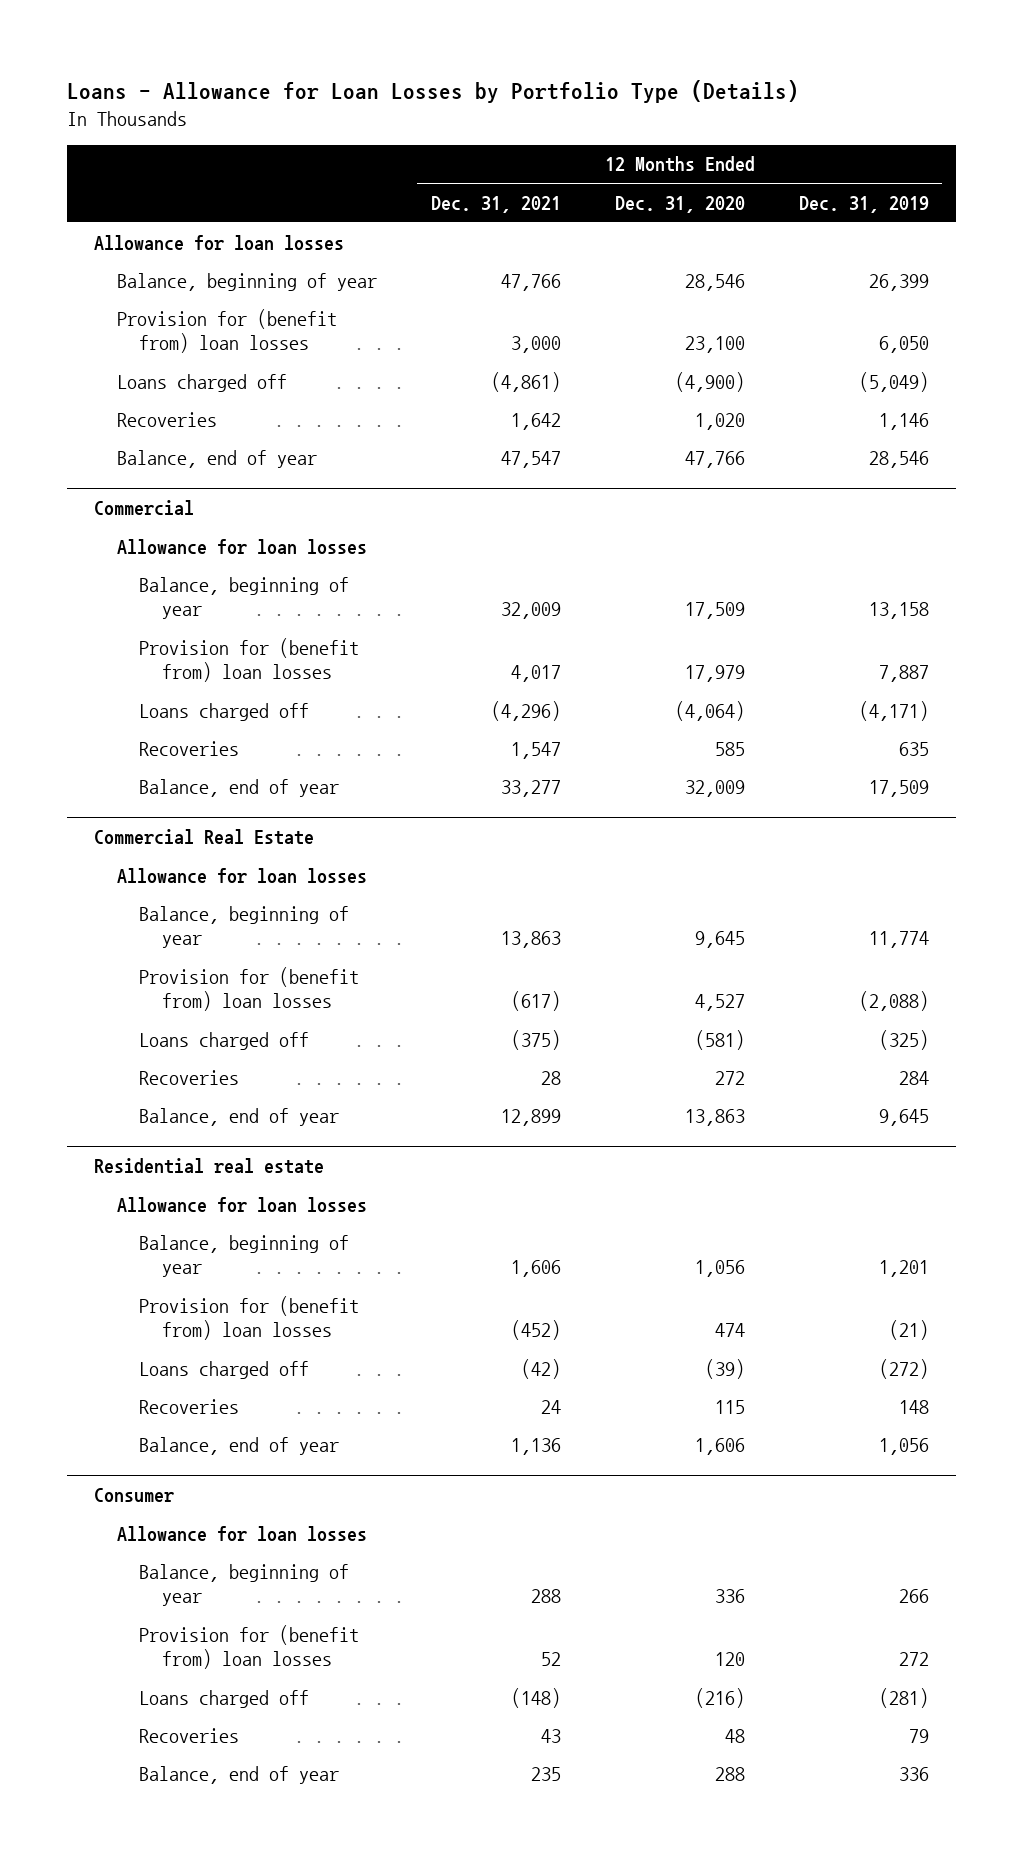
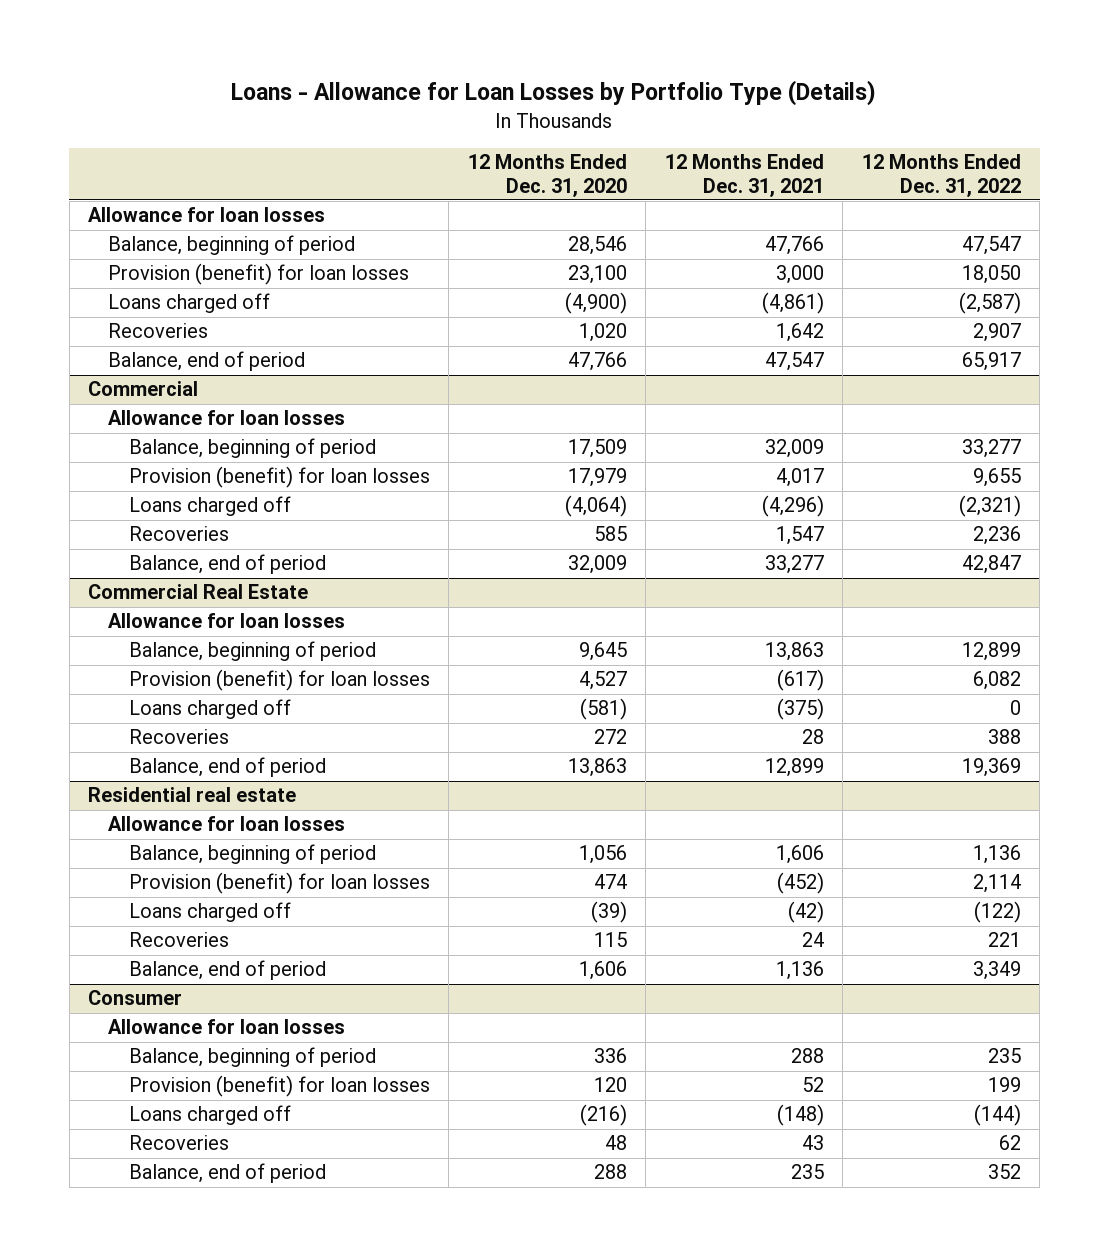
[798,195,929,213] Dec. 31, 2019 -> none
none -> [861,154,1021,197] 12 Months Ended Dec. 31, 2022
[116,272,377,291] Balance, beginning of year -> [108,235,356,256] Balance, beginning of period
[116,308,337,353] Provision for (benefit from) loan losses -> [108,263,410,286] Provision (benefit) for loan losses
[116,449,317,468] Balance, end of year -> [108,351,306,372] Balance, end of period
[139,576,350,619] Balance, beginning of year -> [128,438,376,459] Balance, beginning of period
[139,637,360,682] Provision for (benefit from) loan losses -> [128,466,430,489] Provision (benefit) for loan losses
[139,778,340,797] Balance, end of year -> [128,554,326,575] Balance, end of period
[139,905,350,948] Balance, beginning of year -> [128,641,376,662] Balance, beginning of period
[139,966,360,1011] Provision for (benefit from) loan losses -> [128,669,430,692] Provision (benefit) for loan losses
[139,1107,340,1126] Balance, end of year -> [128,757,326,778] Balance, end of period
[139,1234,350,1277] Balance, beginning of year -> [128,844,376,865] Balance, beginning of period
[139,1295,360,1340] Provision for (benefit from) loan losses -> [128,872,430,895] Provision (benefit) for loan losses
[139,1436,340,1455] Balance, end of year -> [128,960,326,981] Balance, end of period
[139,1563,350,1606] Balance, beginning of year -> [128,1047,376,1068] Balance, beginning of period
[139,1624,360,1669] Provision for (benefit from) loan losses -> [128,1075,430,1098] Provision (benefit) for loan losses
[139,1765,340,1784] Balance, end of year -> [128,1163,326,1184] Balance, end of period

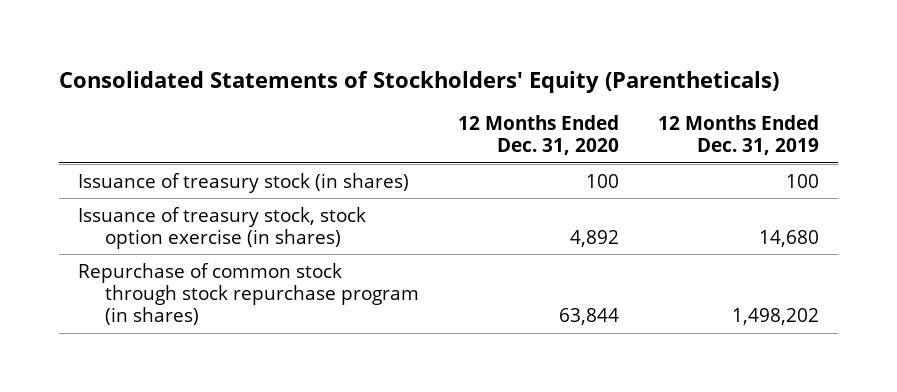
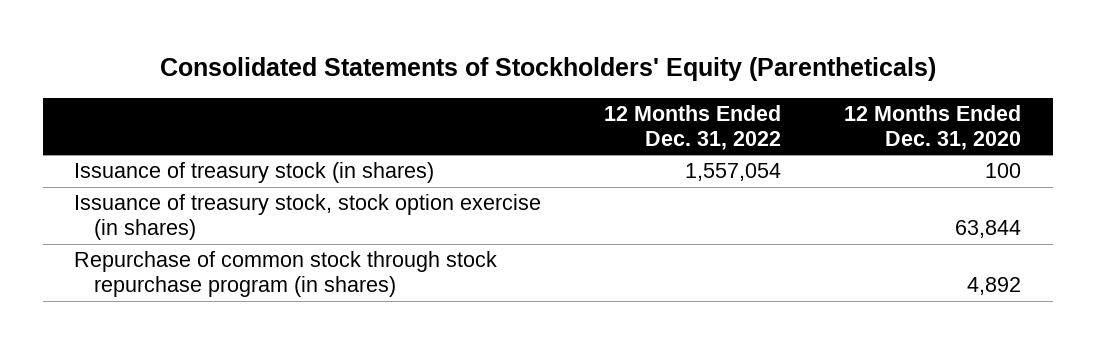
[657,114,819,156] 12 Months Ended Dec. 31, 2019 -> none
none -> [604,104,782,150] 12 Months Ended Dec. 31, 2022
[570,229,620,247] 4,892 -> [955,220,1022,239] 63,844
[559,308,620,326] 63,844 -> [967,277,1022,296] 4,892

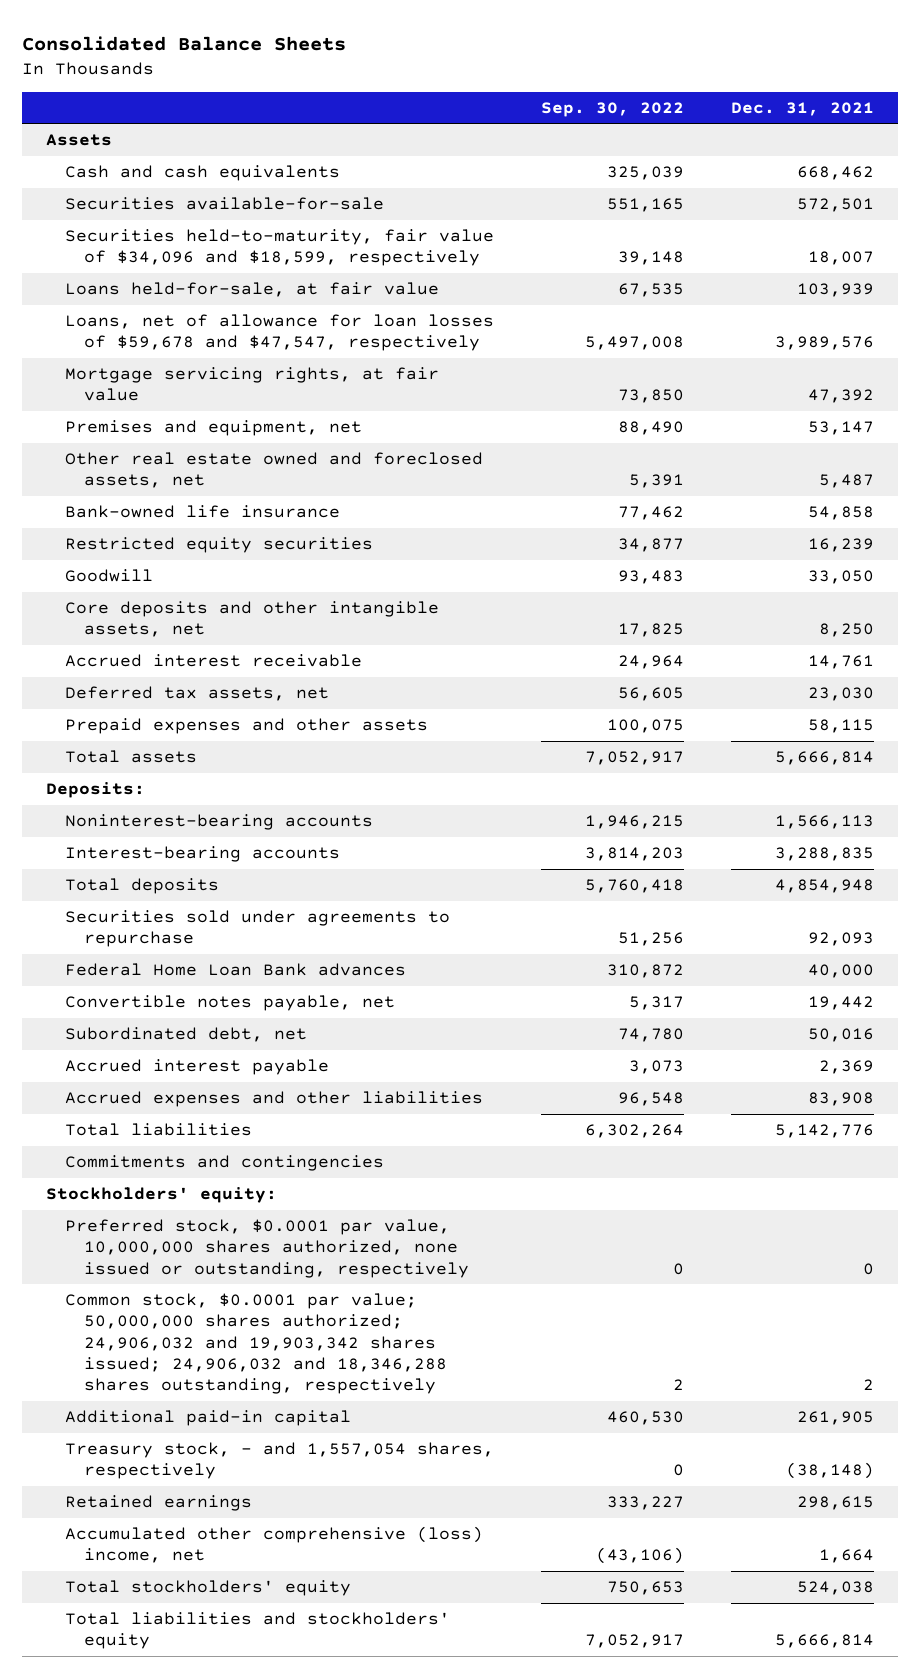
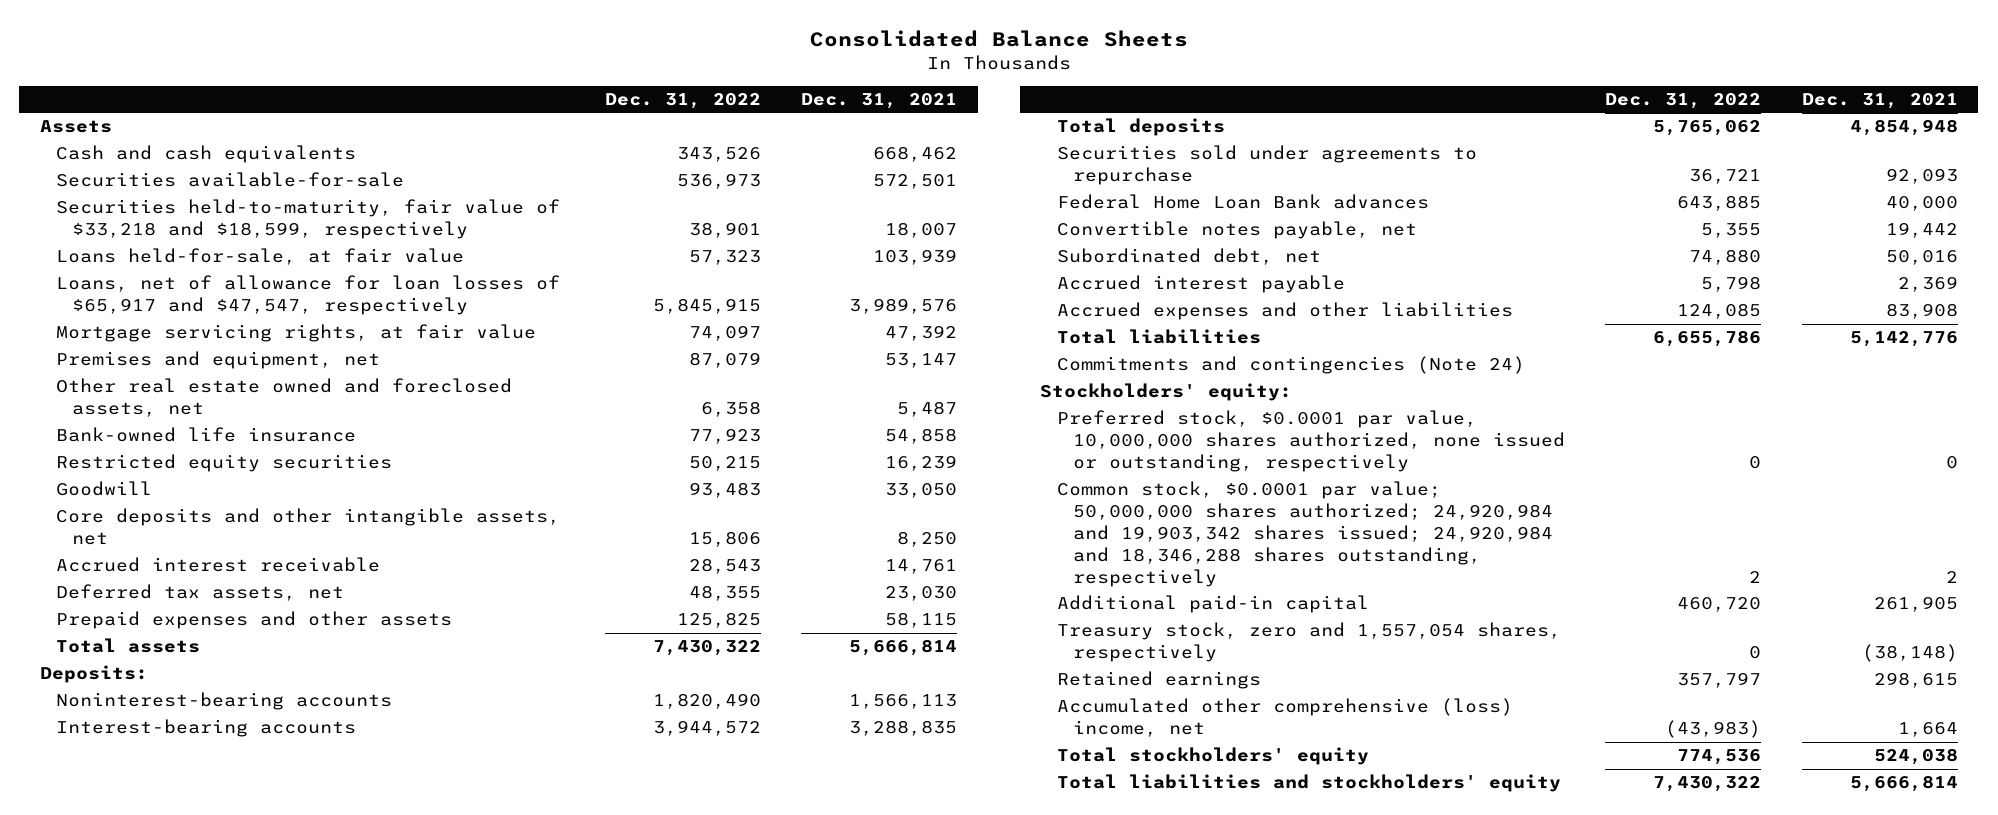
[541,101,685,117] Sep. 30, 2022 -> none
none -> [604,93,761,110] Dec. 31, 2022
[64,229,494,267] Securities held-to-maturity, fair value of $34,096 and $18,599, respectively -> [56,199,561,240] Securities held-to-maturity, fair value of $33,218 and $18,599, respectively
[64,314,494,352] Loans, net of allowance for loan losses of $59,678 and $47,547, respectively -> [56,275,561,316] Loans, net of allowance for loan losses of $65,917 and $47,547, respectively
[64,1155,384,1172] Commitments and contingencies -> [1056,356,1525,375] Commitments and contingencies (Note 24)
[64,1293,448,1395] Common stock, $0.0001 par value; 50,000,000 shares authorized; 24,906,032 and 19,903,342 shares issued; 24,906,032 and 18,346,288 shares outstanding, respectively -> [1056,481,1553,587] Common stock, $0.0001 par value; 50,000,000 shares authorized; 24,920,984 and 19,903,342 shares issued; 24,920,984 and 18,346,288 shares outstanding, respectively
[64,1442,494,1480] Treasury stock, - and 1,557,054 shares, respectively -> [1056,622,1561,663] Treasury stock, zero and 1,557,054 shares, respectively

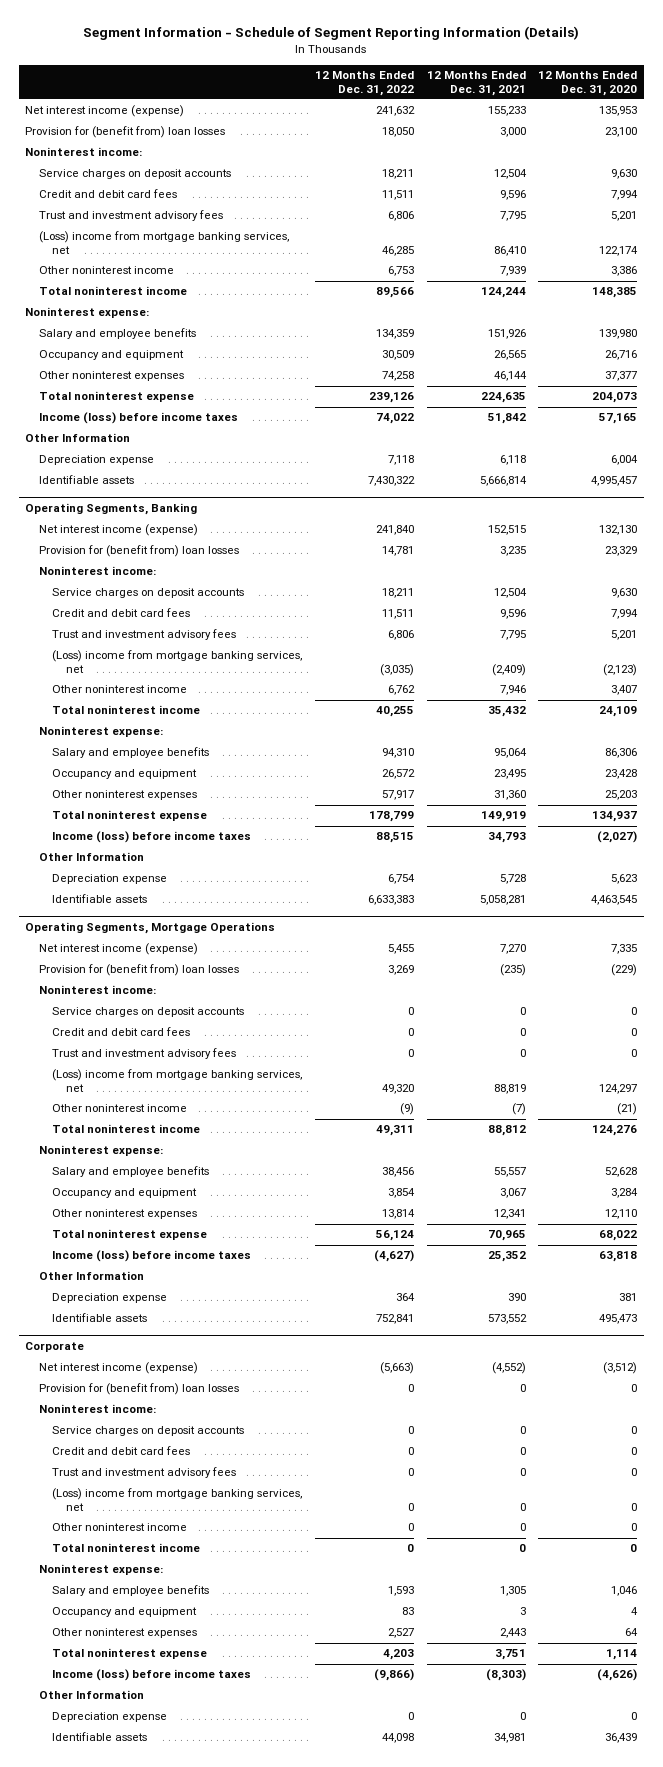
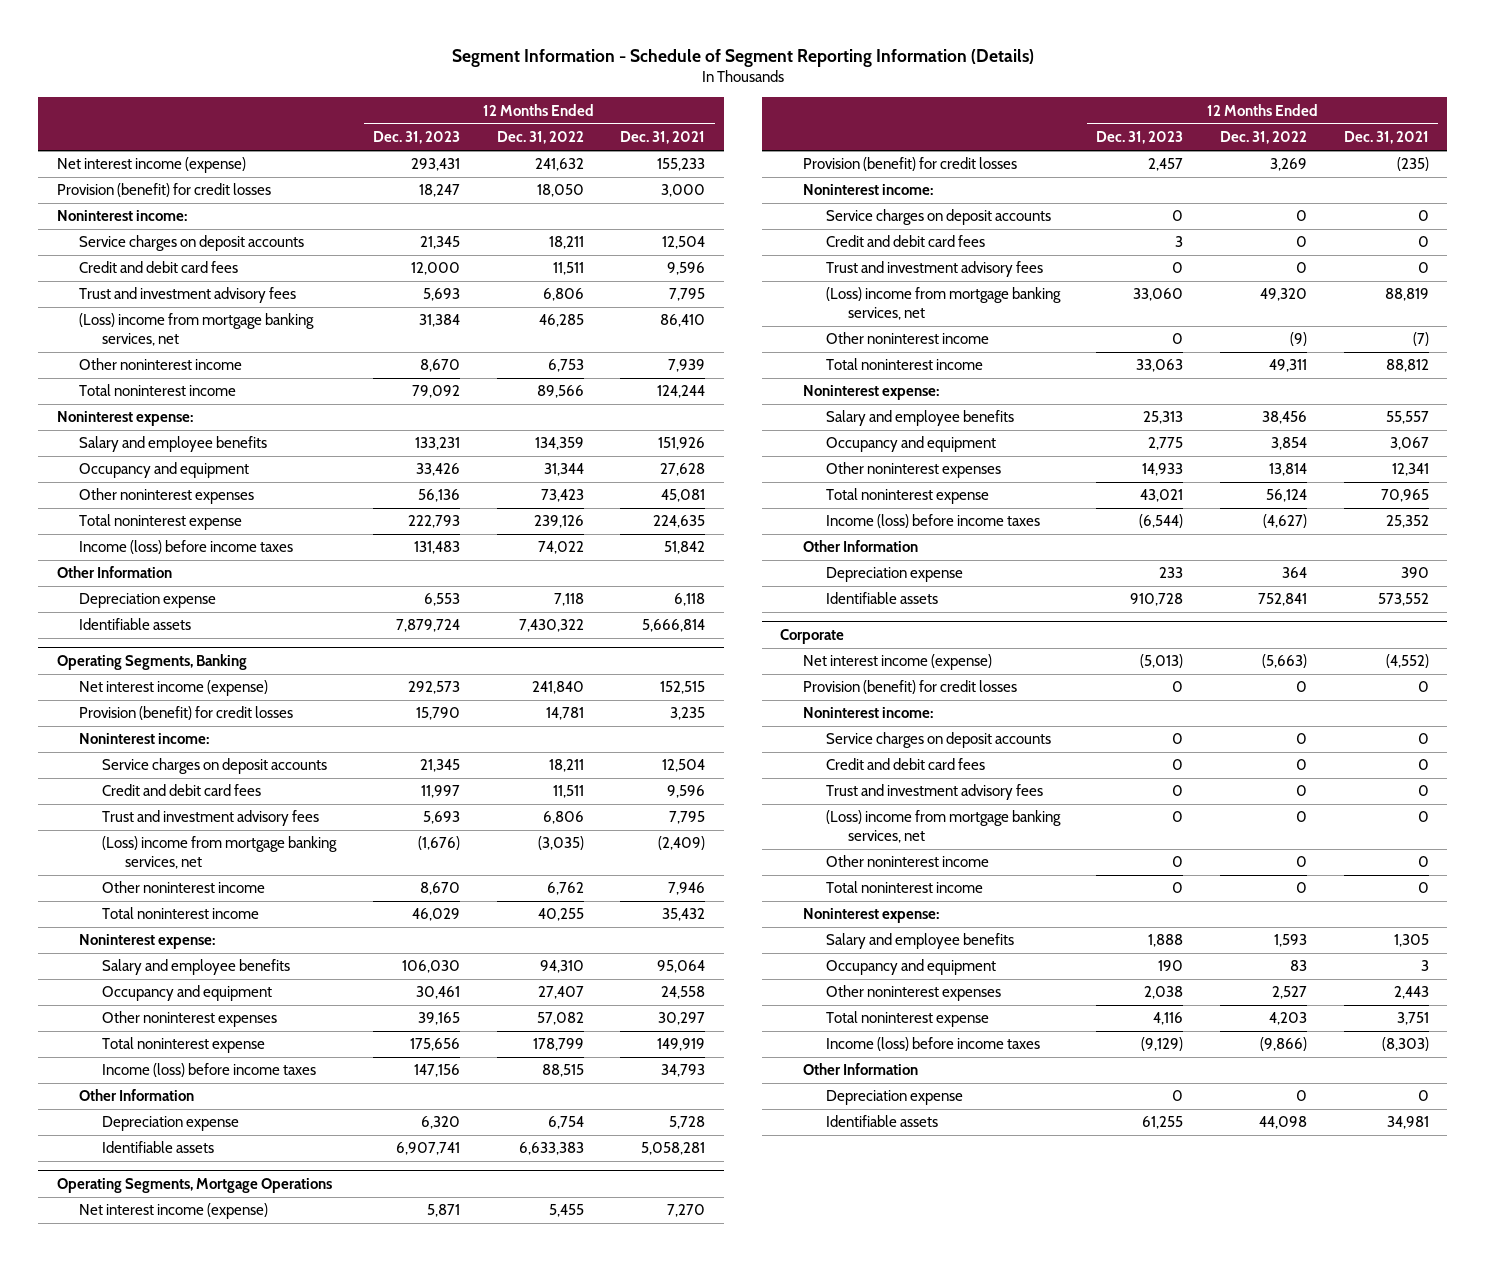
[538,70,638,96] 12 Months Ended Dec. 31, 2020 -> none
none -> [372,131,460,145] Dec. 31, 2023
[25,126,226,139] Provision for (benefit from) loan losses -> [56,183,271,198] Provision (benefit) for credit losses
[382,350,415,361] 30,509 -> [543,463,584,477] 31,344
[493,350,526,361] 26,565 -> [660,463,706,477] 27,628
[382,371,415,382] 74,258 -> [540,489,584,503] 73,423
[493,371,527,382] 46,144 -> [661,489,706,503] 45,081
[38,545,239,558] Provision for (benefit from) loan losses -> [79,706,294,721] Provision (benefit) for credit losses
[382,769,416,780] 26,572 -> [537,986,584,1000] 27,407
[493,769,526,780] 23,495 -> [661,986,706,1000] 24,558
[382,790,415,801] 57,917 -> [536,1012,584,1026] 57,082
[493,790,526,801] 31,360 -> [658,1012,706,1026] 30,297
[38,964,239,977] Provision for (benefit from) loan losses -> [802,157,1017,172] Provision (benefit) for credit losses
[38,1383,239,1396] Provision for (benefit from) loan losses -> [802,680,1017,695] Provision (benefit) for credit losses

